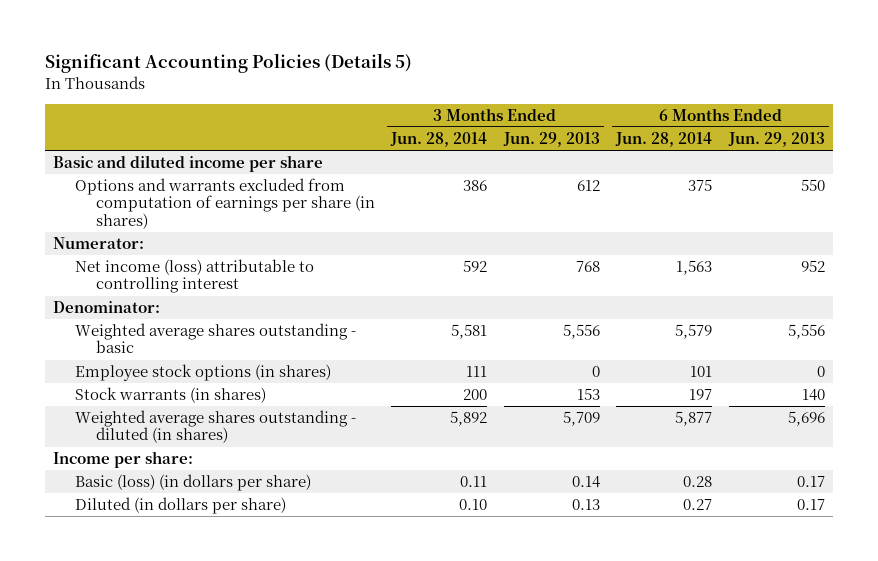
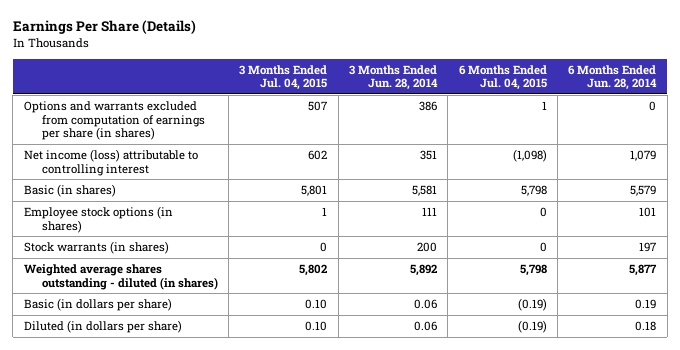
[45,53,413,74] Significant Accounting Policies (Details 5) -> [12,20,196,35] Earnings Per Share (Details)
[502,132,600,148] Jun. 29, 2013 -> none
[727,132,825,148] Jun. 29, 2013 -> none
none -> [239,64,328,91] 3 Months Ended Jul. 04, 2015
none -> [458,64,547,91] 6 Months Ended Jul. 04, 2015
[53,155,324,173] Basic and diluted income per share -> none
[53,237,145,250] Numerator: -> none
[53,301,161,314] Denominator: -> none
[688,179,713,192] 375 -> [649,101,657,112] 0
[463,260,488,273] 592 -> [420,150,438,161] 351
[676,260,713,276] 1,563 -> [630,150,657,162] 1,079
[74,323,356,354] Weighted average shares outstanding - basic -> [23,184,116,198] Basic (in shares)
[53,451,194,469] Income per share: -> none
[74,474,311,492] Basic (loss) (in dollars per share) -> [23,298,172,312] Basic (in dollars per share)
[460,476,488,488] 0.11 -> [414,299,438,310] 0.06
[683,476,713,488] 0.28 -> [635,299,657,310] 0.19
[459,499,488,511] 0.10 -> [414,321,438,332] 0.06
[683,499,713,511] 0.27 -> [635,321,657,332] 0.18

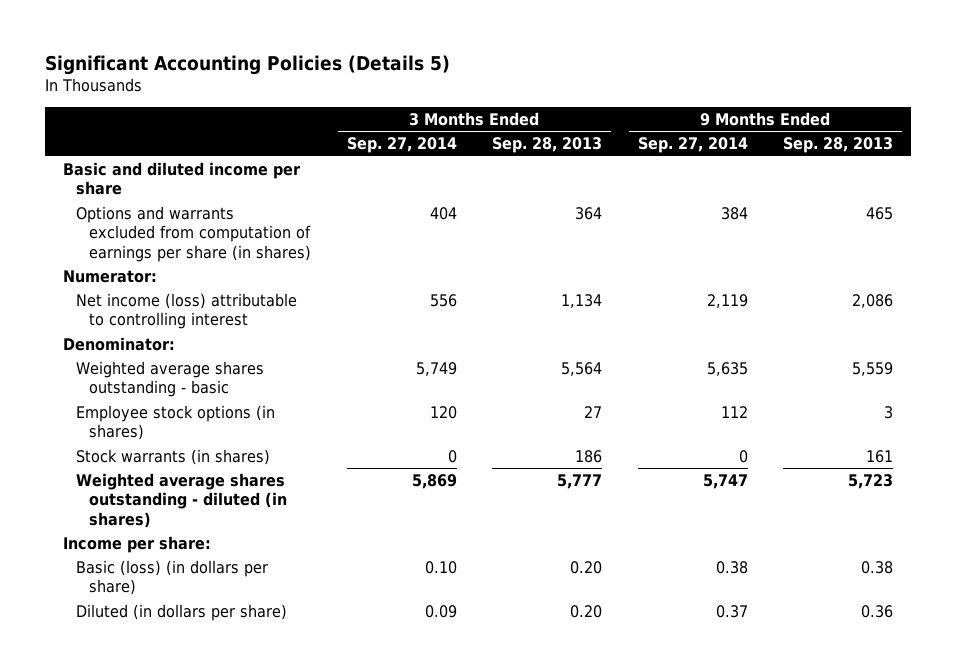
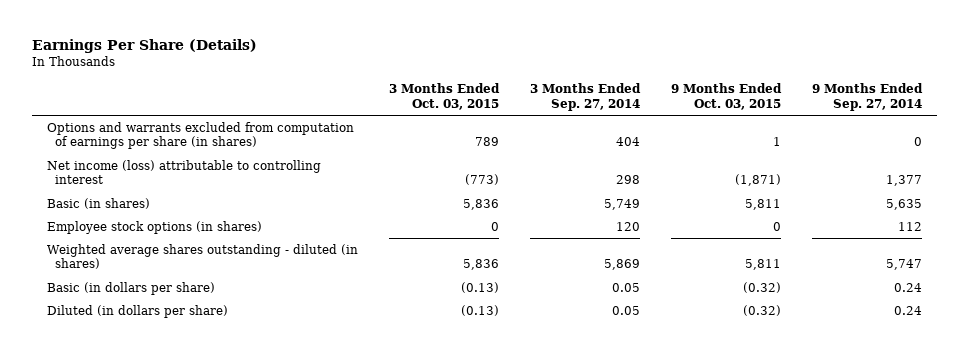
[44,54,450,75] Significant Accounting Policies (Details 5) -> [31,38,257,53] Earnings Per Share (Details)
[492,137,603,154] Sep. 28, 2013 -> none
[783,137,894,154] Sep. 28, 2013 -> none
none -> [388,83,500,110] 3 Months Ended Oct. 03, 2015
none -> [670,83,782,110] 9 Months Ended Oct. 03, 2015
[62,161,301,196] Basic and diluted income per share -> none
[62,269,157,283] Numerator: -> none
[62,336,175,351] Denominator: -> none
[720,206,748,220] 384 -> [913,137,922,147] 0
[429,293,457,307] 556 -> [615,175,640,185] 298
[706,293,748,308] 2,119 -> [885,175,922,187] 1,377
[75,360,264,398] Weighted average shares outstanding - basic -> [46,198,150,210] Basic (in shares)
[75,448,270,465] Stock warrants (in shares) -> none
[62,535,211,553] Income per share: -> none
[75,559,268,596] Basic (loss) (in dollars per share) -> [46,282,215,296] Basic (in dollars per share)
[424,560,457,574] 0.10 -> [611,283,640,293] 0.05
[715,560,748,574] 0.38 -> [893,283,922,293] 0.24
[424,604,457,618] 0.09 -> [611,306,640,316] 0.05
[715,604,748,618] 0.37 -> [893,306,922,316] 0.24

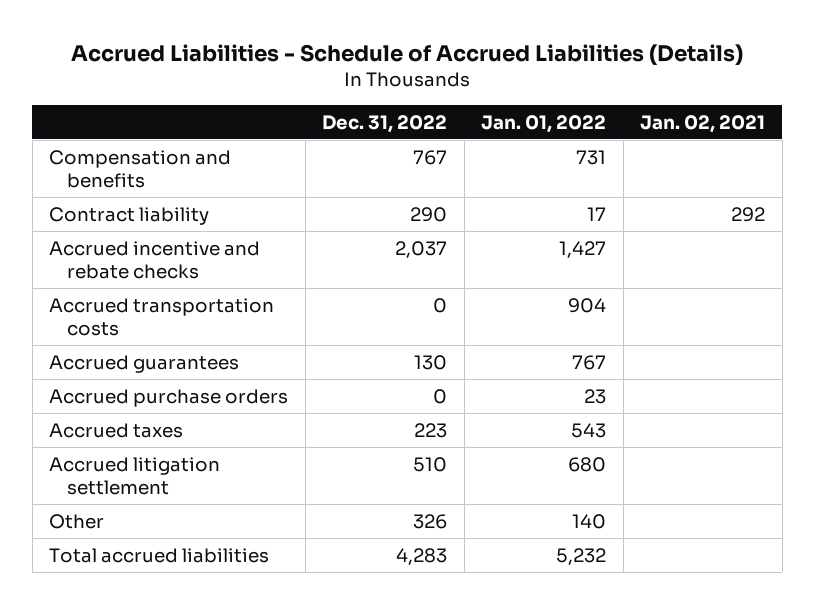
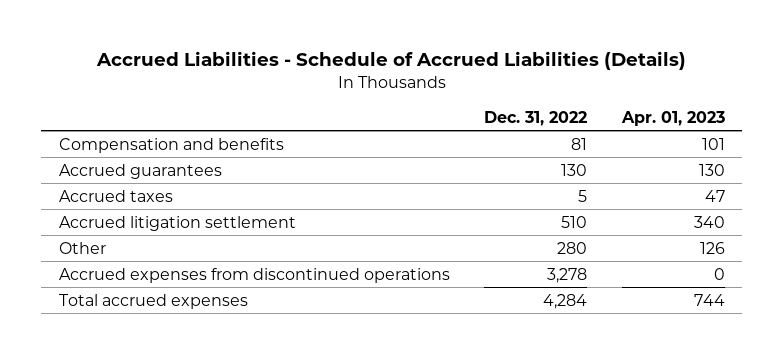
[481,114,607,133] Jan. 01, 2022 -> none
[640,114,766,133] Jan. 02, 2021 -> none
none -> [620,111,725,127] Apr. 01, 2023
[49,206,210,225] Contract liability -> none
[49,240,261,279] Accrued incentive and rebate checks -> none
[49,297,275,336] Accrued transportation costs -> none
[413,149,448,165] 767 -> [571,137,588,150] 81
[49,388,289,407] Accrued purchase orders -> none
[414,422,448,438] 223 -> [578,189,588,202] 5
[413,513,448,529] 326 -> [557,241,588,254] 280
none -> [58,267,450,283] Accrued expenses from discontinued operations
[49,547,270,563] Total accrued liabilities -> [58,293,248,309] Total accrued expenses
[396,547,448,565] 4,283 -> [543,293,588,309] 4,284

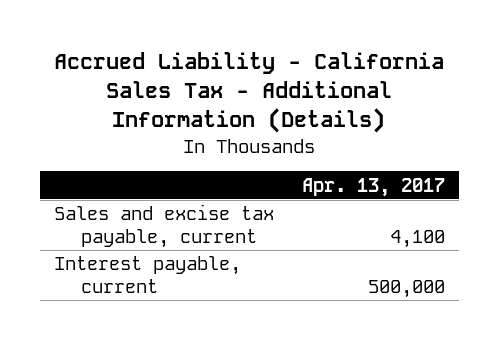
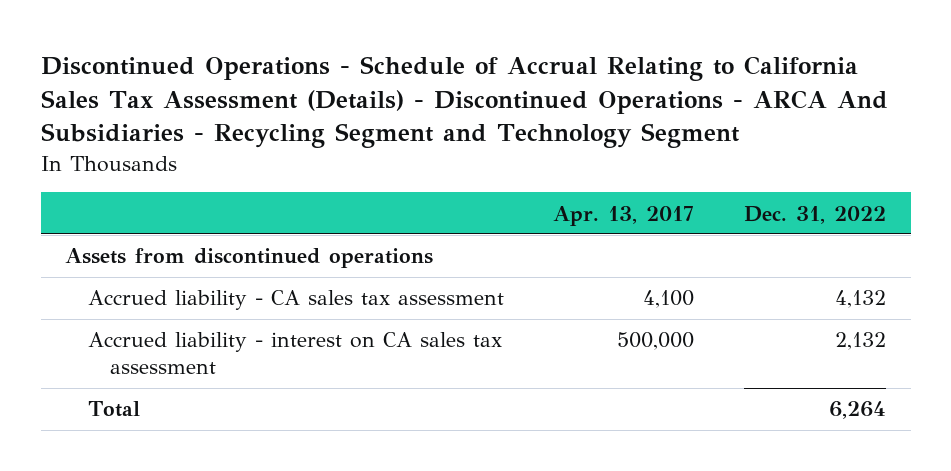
[54,52,445,134] Accrued Liability - California Sales Tax - Additional Information (Details) -> [40,56,888,149] Discontinued Operations - Schedule of Accrual Relating to California Sales Tax Assessment (Details) - Discontinued Operations - ARCA And Subsidiaries - Recycling Segment and Technology Segment
none -> [743,205,886,224] Dec. 31, 2022
none -> [65,248,434,269] Assets from discontinued operations
[54,204,275,248] Sales and excise tax payable, current -> [87,290,504,311] Accrued liability - CA sales tax assessment
[54,256,242,293] Interest payable, current -> [87,332,502,375] Accrued liability - interest on CA sales tax assessment
none -> [87,401,140,418] Total

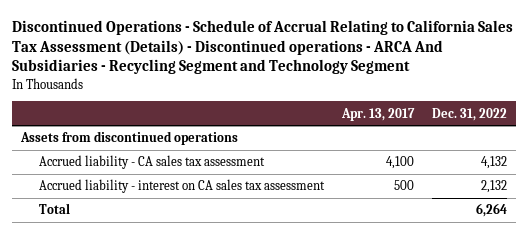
[40,56,888,149] Discontinued Operations - Schedule of Accrual Relating to California Sales Tax Assessment (Details) - Discontinued Operations - ARCA And Subsidiaries - Recycling Segment and Technology Segment -> [11,19,513,75] Discontinued Operations - Schedule of Accrual Relating to California Sales Tax Assessment (Details) - Discontinued operations - ARCA And Subsidiaries - Recycling Segment and Technology Segment
[617,332,695,351] 500,000 -> [393,180,414,191] 500

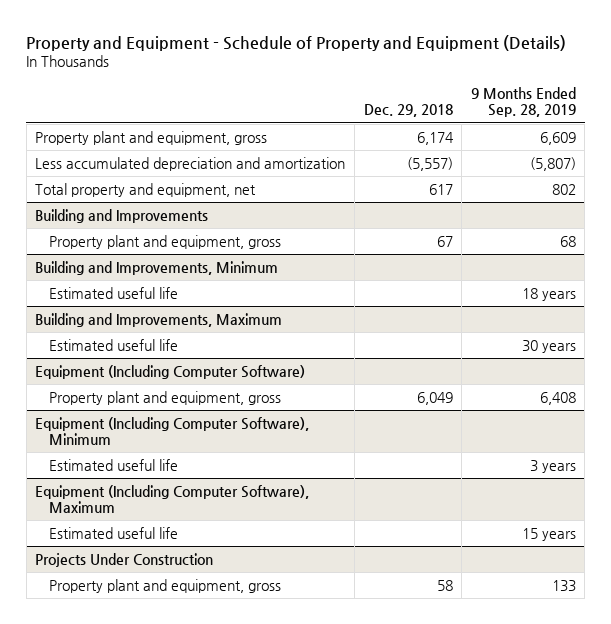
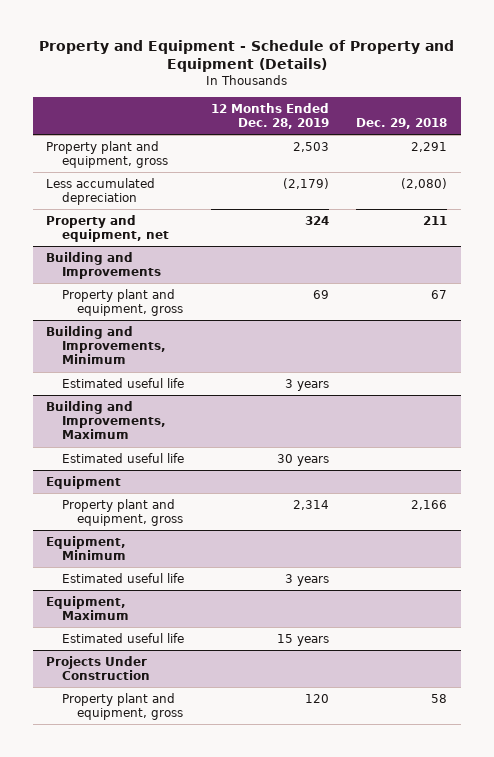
[470,86,576,118] 9 Months Ended Sep. 28, 2019 -> none
none -> [210,102,329,130] 12 Months Ended Dec. 28, 2019
[416,131,454,145] 6,174 -> [411,141,448,152] 2,291
[35,156,346,171] Less accumulated depreciation and amortization -> [46,177,156,206] Less accumulated depreciation
[406,156,453,171] (5,557) -> [401,177,448,189] (2,080)
[35,182,257,197] Total property and equipment, net -> [46,214,169,243] Property and equipment, net
[428,183,453,195] 617 -> [423,215,448,225] 211
[35,364,306,379] Equipment (Including Computer Software) -> none
[35,416,310,446] Equipment (Including Computer Software), Minimum -> none
none -> [46,475,122,489] Equipment
[416,391,453,405] 6,049 -> [411,499,448,510] 2,166
none -> [46,535,127,561] Equipment, Minimum
[35,484,310,514] Equipment (Including Computer Software), Maximum -> none
none -> [46,595,129,621] Equipment, Maximum

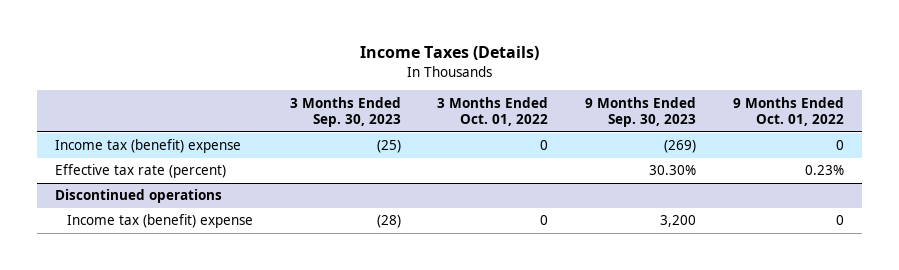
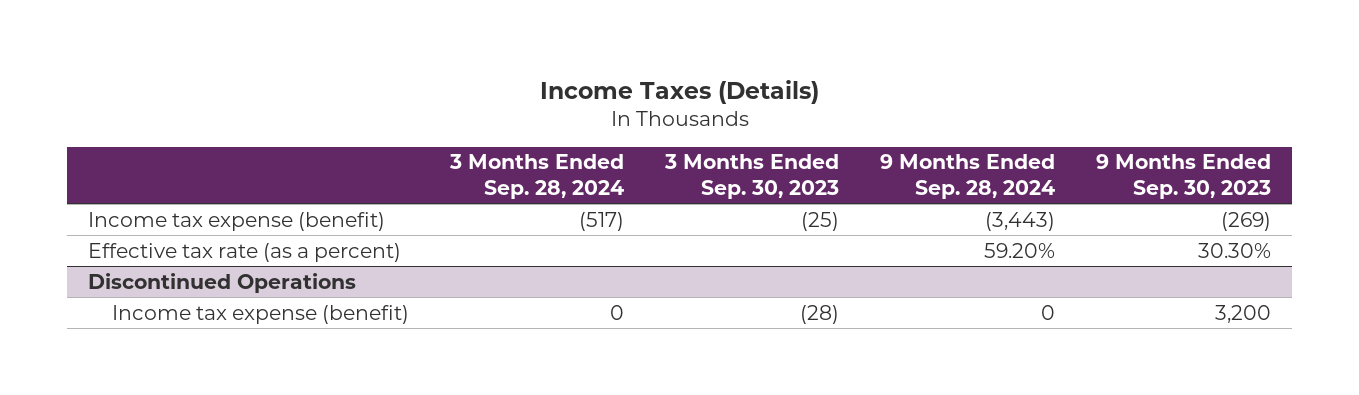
[437,96,549,127] 3 Months Ended Oct. 01, 2022 -> none
[733,96,845,127] 9 Months Ended Oct. 01, 2022 -> none
none -> [448,154,624,199] 3 Months Ended Sep. 28, 2024
none -> [880,154,1056,199] 9 Months Ended Sep. 28, 2024
[55,139,242,154] Income tax (benefit) expense -> [87,211,385,231] Income tax expense (benefit)
[55,164,227,179] Effective tax rate (percent) -> [87,242,401,262] Effective tax rate (as a percent)
[55,189,223,204] Discontinued operations -> [87,272,356,293] Discontinued Operations
[66,214,253,229] Income tax (benefit) expense -> [111,304,409,324] Income tax expense (benefit)

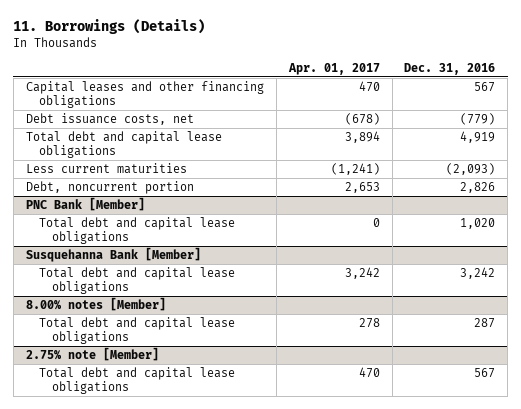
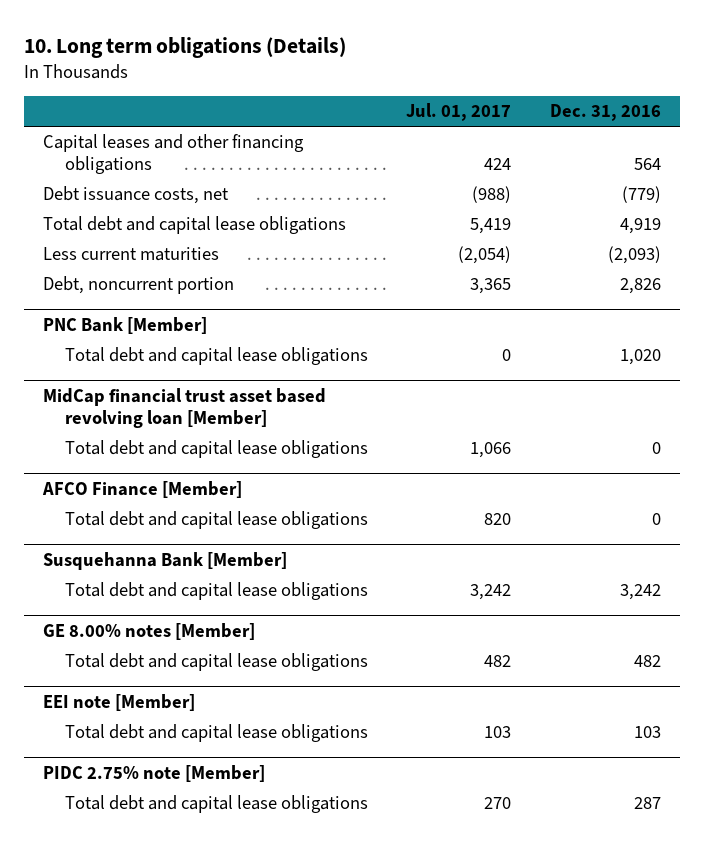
[13,19,206,35] 11. Borrowings (Details) -> [23,36,346,58] 10. Long term obligations (Details)
[287,63,380,76] Apr. 01, 2017 -> none
none -> [406,103,512,122] Jul. 01, 2017
[474,82,496,93] 567 -> [633,158,661,171] 564
none -> [43,388,327,429] MidCap financial trust asset based revolving loan [Member]
none -> [64,440,368,459] Total debt and capital lease obligations
none -> [42,481,243,499] AFCO Finance [Member]
none -> [64,511,368,530] Total debt and capital lease obligations
[25,297,166,312] 8.00% notes [Member] -> [43,623,256,641] GE 8.00% notes [Member]
none -> [64,653,368,672] Total debt and capital lease obligations
none -> [43,694,196,712] EEI note [Member]
none -> [64,724,368,743] Total debt and capital lease obligations
none -> [43,765,266,783] PIDC 2.75% note [Member]
[25,347,159,362] 2.75% note [Member] -> none
[38,367,235,395] Total debt and capital lease obligations -> none

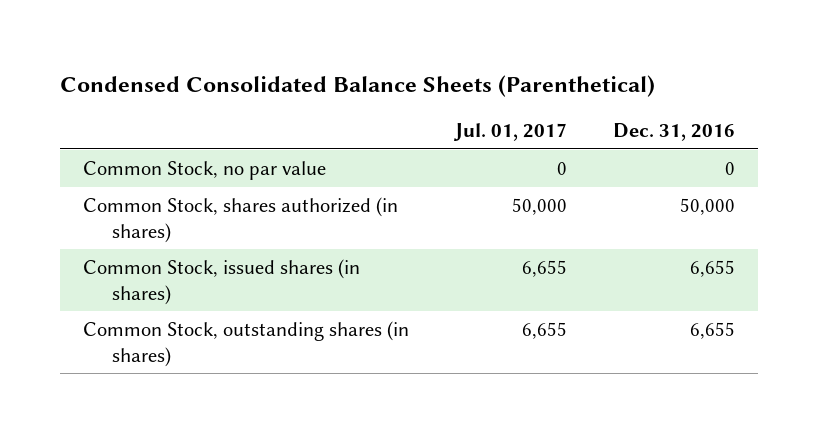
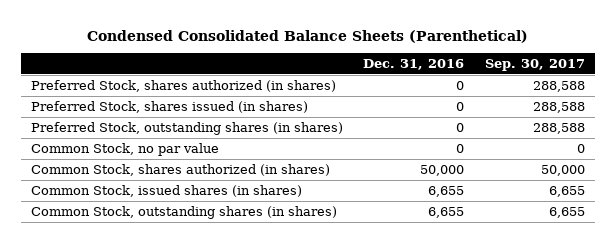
[452,123,567,142] Jul. 01, 2017 -> none
none -> [484,58,585,71] Sep. 30, 2017
none -> [31,80,337,93] Preferred Stock, shares authorized (in shares)
none -> [31,101,309,114] Preferred Stock, shares issued (in shares)
none -> [31,122,344,136] Preferred Stock, outstanding shares (in shares)

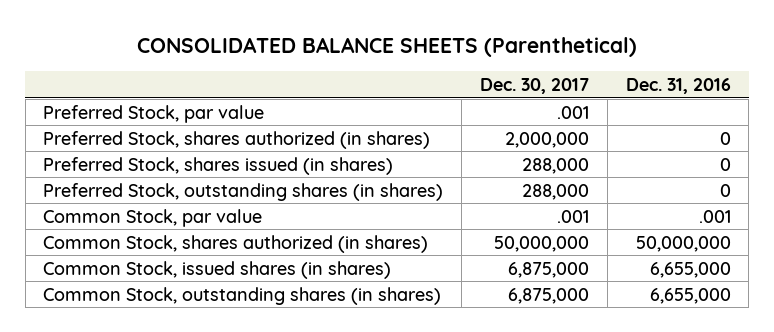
[86,29,528,43] Condensed Consolidated Balance Sheets (Parenthetical) -> [137,37,638,58] CONSOLIDATED BALANCE SHEETS (Parenthetical)
[484,58,585,71] Sep. 30, 2017 -> none
none -> [480,78,590,95] Dec. 30, 2017
none -> [43,104,265,123] Preferred Stock, par value
[31,143,220,157] Common Stock, no par value -> [43,208,263,227] Common Stock, par value
[456,144,465,154] 0 -> [698,209,731,223] .001
[420,165,465,177] 50,000 -> [635,235,731,252] 50,000,000
[428,186,465,198] 6,655 -> [649,261,731,278] 6,655,000
[428,207,465,219] 6,655 -> [649,287,731,304] 6,655,000

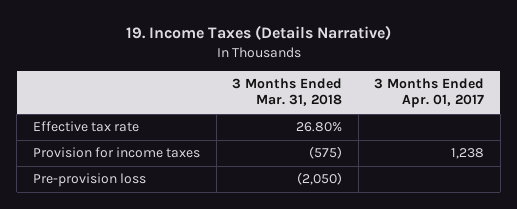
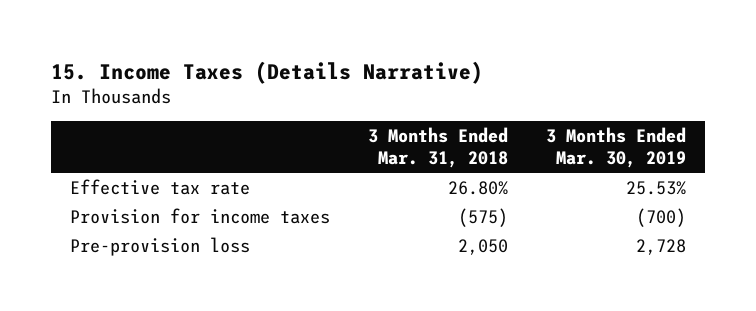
[125,25,391,41] 19. Income Taxes (Details Narrative) -> [50,60,483,84] 15. Income Taxes (Details Narrative)
[374,78,485,109] 3 Months Ended Apr. 01, 2017 -> none
none -> [546,127,687,169] 3 Months Ended Mar. 30, 2019
[297,172,343,186] (2,050) -> [458,238,509,255] 2,050

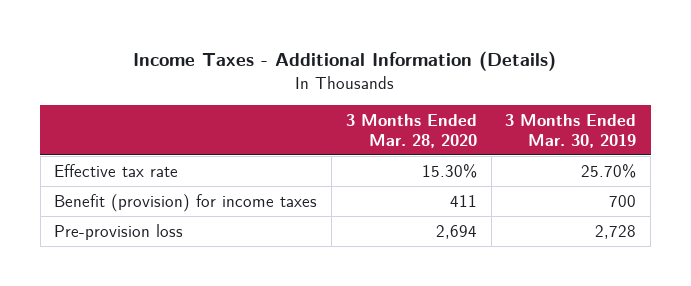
[50,60,483,84] 15. Income Taxes (Details Narrative) -> [133,51,557,72] Income Taxes - Additional Information (Details)
[368,127,509,169] 3 Months Ended Mar. 31, 2018 -> none
none -> [345,113,477,148] 3 Months Ended Mar. 28, 2020
[626,180,687,195] 25.53% -> [581,163,637,178] 25.70%
[69,207,330,224] Provision for income taxes -> [54,193,318,212] Benefit (provision) for income taxes
[636,207,687,227] (700) -> [609,194,637,207] 700

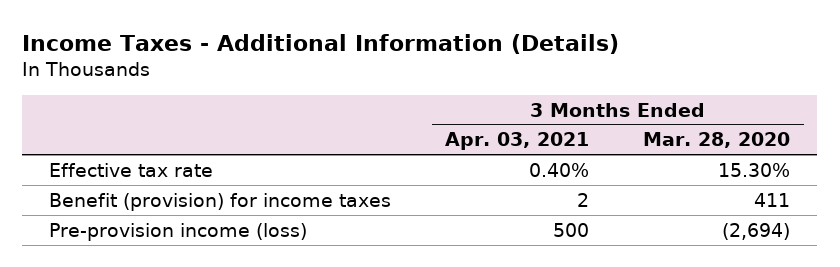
[505,113,637,148] 3 Months Ended Mar. 30, 2019 -> none
none -> [445,132,590,151] Apr. 03, 2021
[54,223,184,240] Pre-provision loss -> [49,222,308,241] Pre-provision income (loss)
[435,224,477,239] 2,694 -> [722,222,791,240] (2,694)

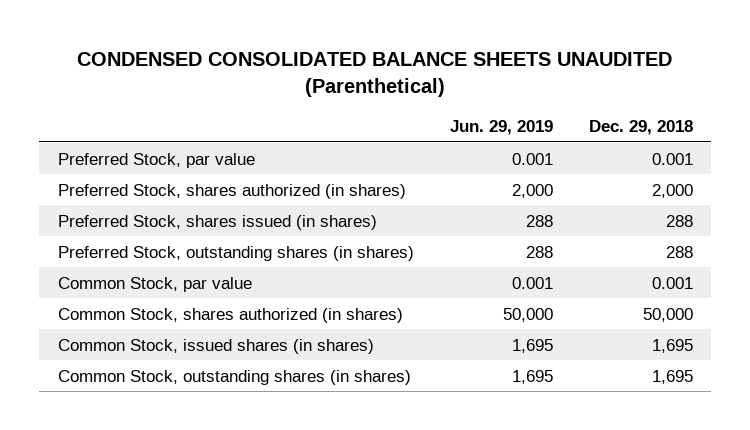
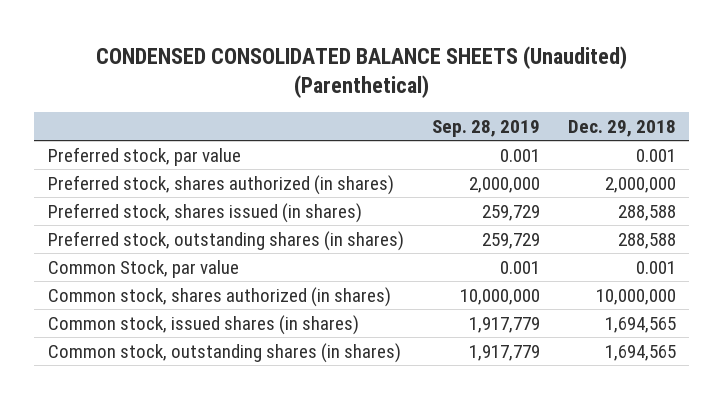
[77,52,673,97] CONDENSED CONSOLIDATED BALANCE SHEETS UNAUDITED (Parenthetical) -> [95,45,627,99] CONDENSED CONSOLIDATED BALANCE SHEETS (Unaudited) (Parenthetical)
[449,119,553,135] Jun. 29, 2019 -> none
none -> [431,120,540,138] Sep. 28, 2019
[57,152,255,168] Preferred Stock, par value -> [48,146,242,166] Preferred stock, par value
[57,183,406,199] Preferred Stock, shares authorized (in shares) -> [48,174,395,195] Preferred stock, shares authorized (in shares)
[651,183,693,198] 2,000 -> [604,176,676,193] 2,000,000
[57,214,377,230] Preferred Stock, shares issued (in shares) -> [48,202,363,223] Preferred stock, shares issued (in shares)
[665,214,693,227] 288 -> [617,204,676,221] 288,588
[57,245,414,261] Preferred Stock, outstanding shares (in shares) -> [48,230,405,251] Preferred stock, outstanding shares (in shares)
[665,245,693,258] 288 -> [617,232,676,249] 288,588
[57,307,403,323] Common Stock, shares authorized (in shares) -> [48,286,392,307] Common stock, shares authorized (in shares)
[642,307,693,322] 50,000 -> [595,288,676,305] 10,000,000
[57,338,374,354] Common Stock, issued shares (in shares) -> [48,314,360,335] Common stock, issued shares (in shares)
[651,338,693,353] 1,695 -> [604,316,676,333] 1,694,565
[57,369,411,385] Common Stock, outstanding shares (in shares) -> [48,342,402,363] Common stock, outstanding shares (in shares)
[651,369,693,384] 1,695 -> [604,344,676,361] 1,694,565

